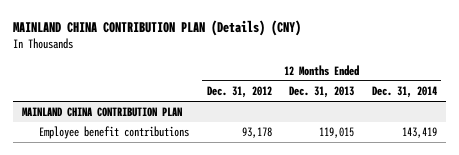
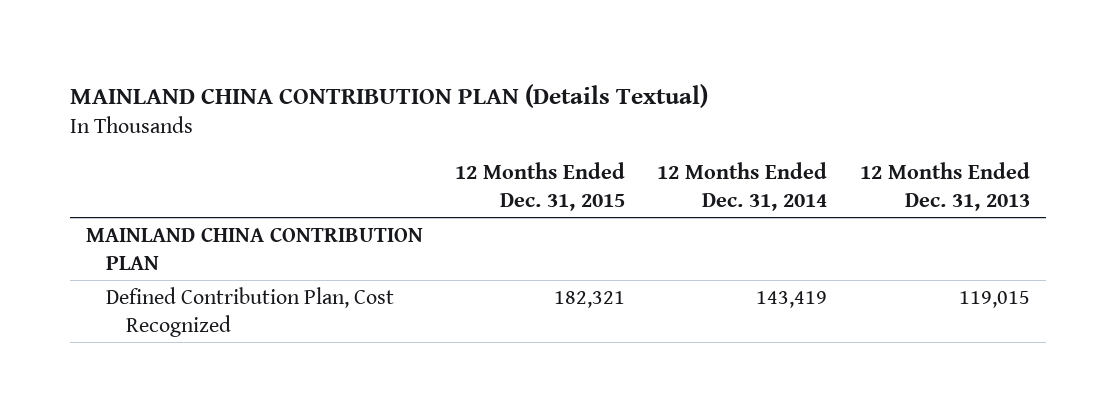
[13,20,302,37] MAINLAND CHINA CONTRIBUTION PLAN (Details) (CNY) -> [69,83,708,108] MAINLAND CHINA CONTRIBUTION PLAN (Details Textual)
[206,86,272,99] Dec. 31, 2012 -> none
none -> [455,162,626,212] 12 Months Ended Dec. 31, 2015
[39,126,190,140] Employee benefit contributions -> [105,287,394,337] Defined Contribution Plan, Cost Recognized

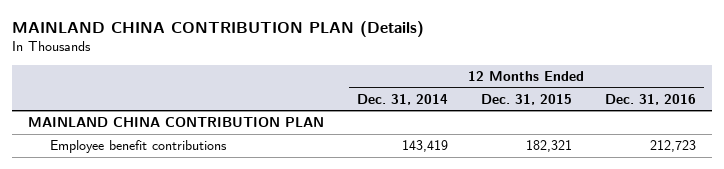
[69,83,708,108] MAINLAND CHINA CONTRIBUTION PLAN (Details Textual) -> [12,21,425,38] MAINLAND CHINA CONTRIBUTION PLAN (Details)
[859,162,1030,212] 12 Months Ended Dec. 31, 2013 -> none
none -> [604,93,696,105] Dec. 31, 2016
[105,287,394,337] Defined Contribution Plan, Cost Recognized -> [49,140,227,154] Employee benefit contributions

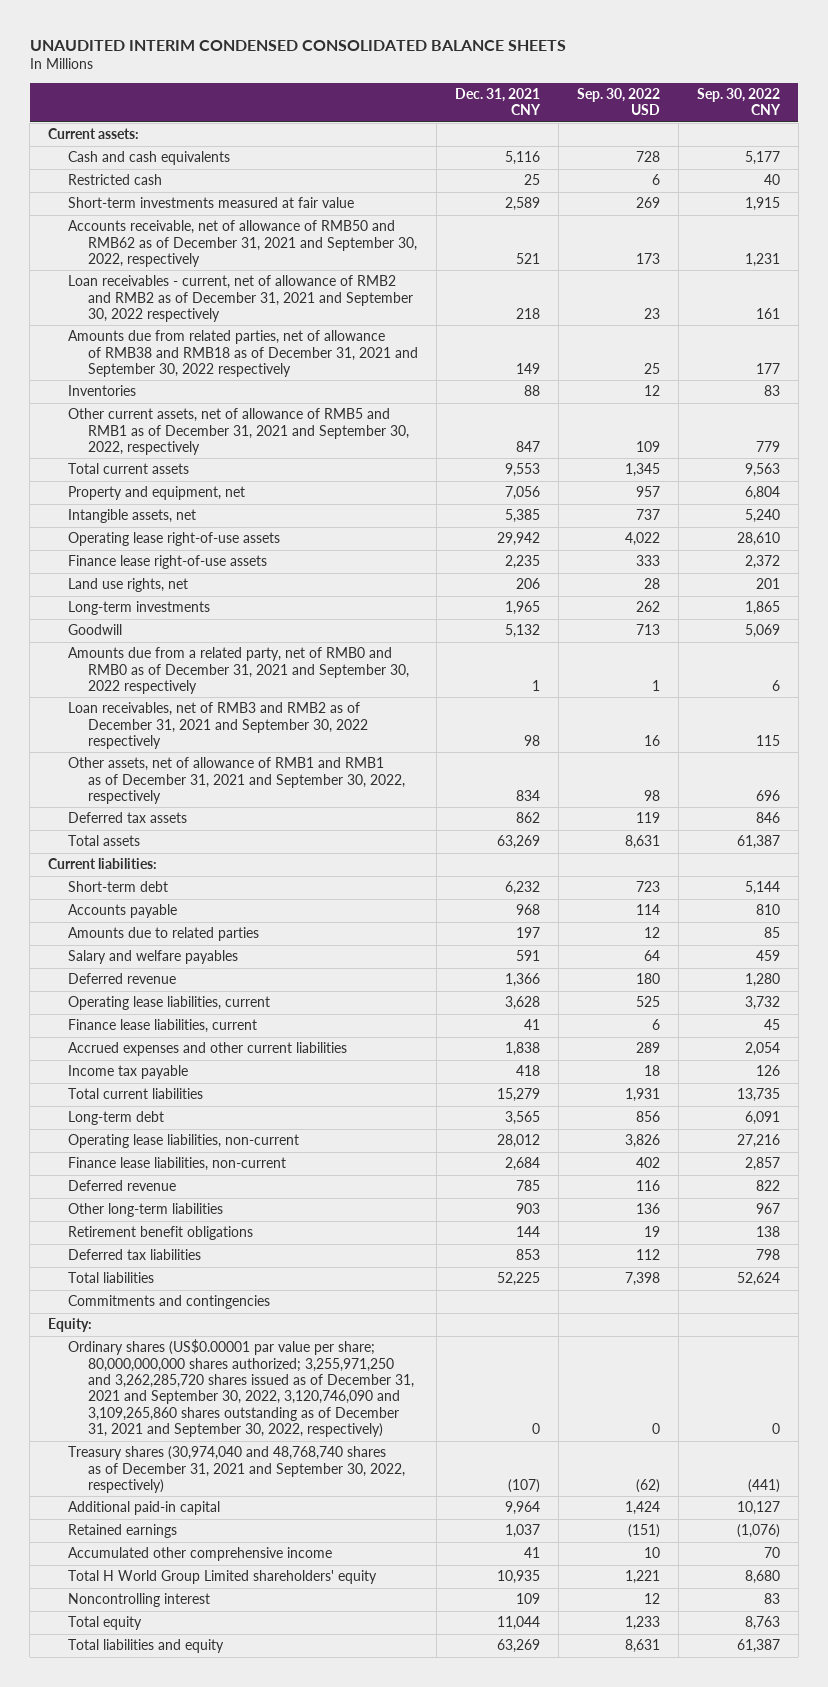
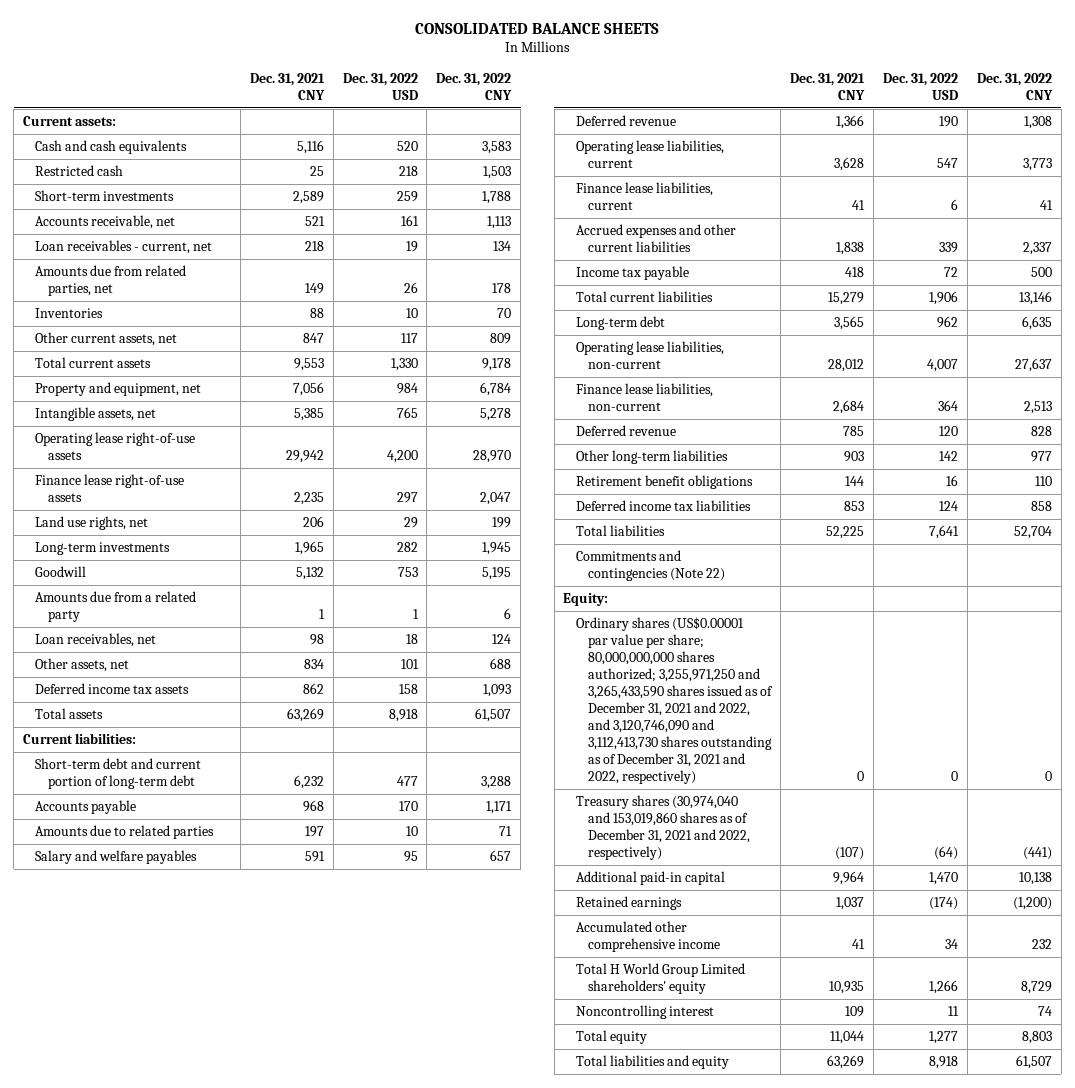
[29,39,566,51] UNAUDITED INTERIM CONDENSED CONSOLIDATED BALANCE SHEETS -> [415,23,660,35] CONSOLIDATED BALANCE SHEETS
[577,88,661,116] Sep. 30, 2022 USD -> none
[696,88,781,116] Sep. 30, 2022 CNY -> none
none -> [342,72,418,100] Dec. 31, 2022 USD
none -> [436,72,513,100] Dec. 31, 2022 CNY
[68,197,355,209] Short-term investments measured at fair value -> [35,190,175,202] Short-term investments
[68,220,418,268] Accounts receivable, net of allowance of RMB50 and RMB62 as of December 31, 2021 and September 30, 2022, respectively -> [35,215,176,230] Accounts receivable, net
[68,275,414,323] Loan receivables - current, net of allowance of RMB2 and RMB2 as of December 31, 2021 and September 30, 2022 respectively -> [35,240,213,255] Loan receivables - current, net
[68,330,419,378] Amounts due from related parties, net of allowance of RMB38 and RMB18 as of December 31, 2021 and September 30, 2022 respectively -> [35,265,187,297] Amounts due from related parties, net
[68,408,410,456] Other current assets, net of allowance of RMB5 and RMB1 as of December 31, 2021 and September 30, 2022, respectively -> [35,332,178,347] Other current assets, net
[68,647,410,695] Amounts due from a related party, net of RMB0 and RMB0 as of December 31, 2021 and September 30, 2022 respectively -> [35,591,197,623] Amounts due from a related party
[68,702,369,750] Loan receivables, net of RMB3 and RMB2 as of December 31, 2021 and September 30, 2022 respectively -> [35,633,157,648] Loan receivables, net
[68,757,406,805] Other assets, net of allowance of RMB1 and RMB1 as of December 31, 2021 and September 30, 2022, respectively -> [35,658,130,673] Other assets, net
[68,812,188,824] Deferred tax assets -> [35,683,190,695] Deferred income tax assets
[68,881,169,893] Short-term debt -> [35,758,202,790] Short-term debt and current portion of long-term debt
[68,1249,202,1261] Deferred tax liabilities -> [575,500,751,512] Deferred income tax liabilities
[68,1295,271,1310] Commitments and contingencies -> [575,550,726,582] Commitments and contingencies (Note 22)
[68,1339,415,1438] Ordinary shares (US$0.00001 par value per share; 80,000,000,000 shares authorized; 3,255,971,250 and 3,262,285,720 shares issued as of December 31, 2021 and September 30, 2022, 3,120,746,090 and 3,109,265,860 shares outstanding as of December 31, 2021 and September 30, 2022, respectively) -> [575,617,774,785] Ordinary shares (US$0.00001 par value per share; 80,000,000,000 shares authorized; 3,255,971,250 and 3,265,433,590 shares issued as of December 31, 2021 and 2022, and 3,120,746,090 and 3,112,413,730 shares outstanding as of December 31, 2021 and 2022, respectively)
[68,1446,406,1494] Treasury shares (30,974,040 and 48,768,740 shares as of December 31, 2021 and September 30, 2022, respectively) -> [575,795,751,861] Treasury shares (30,974,040 and 153,019,860 shares as of December 31, 2021 and 2022, respectively)

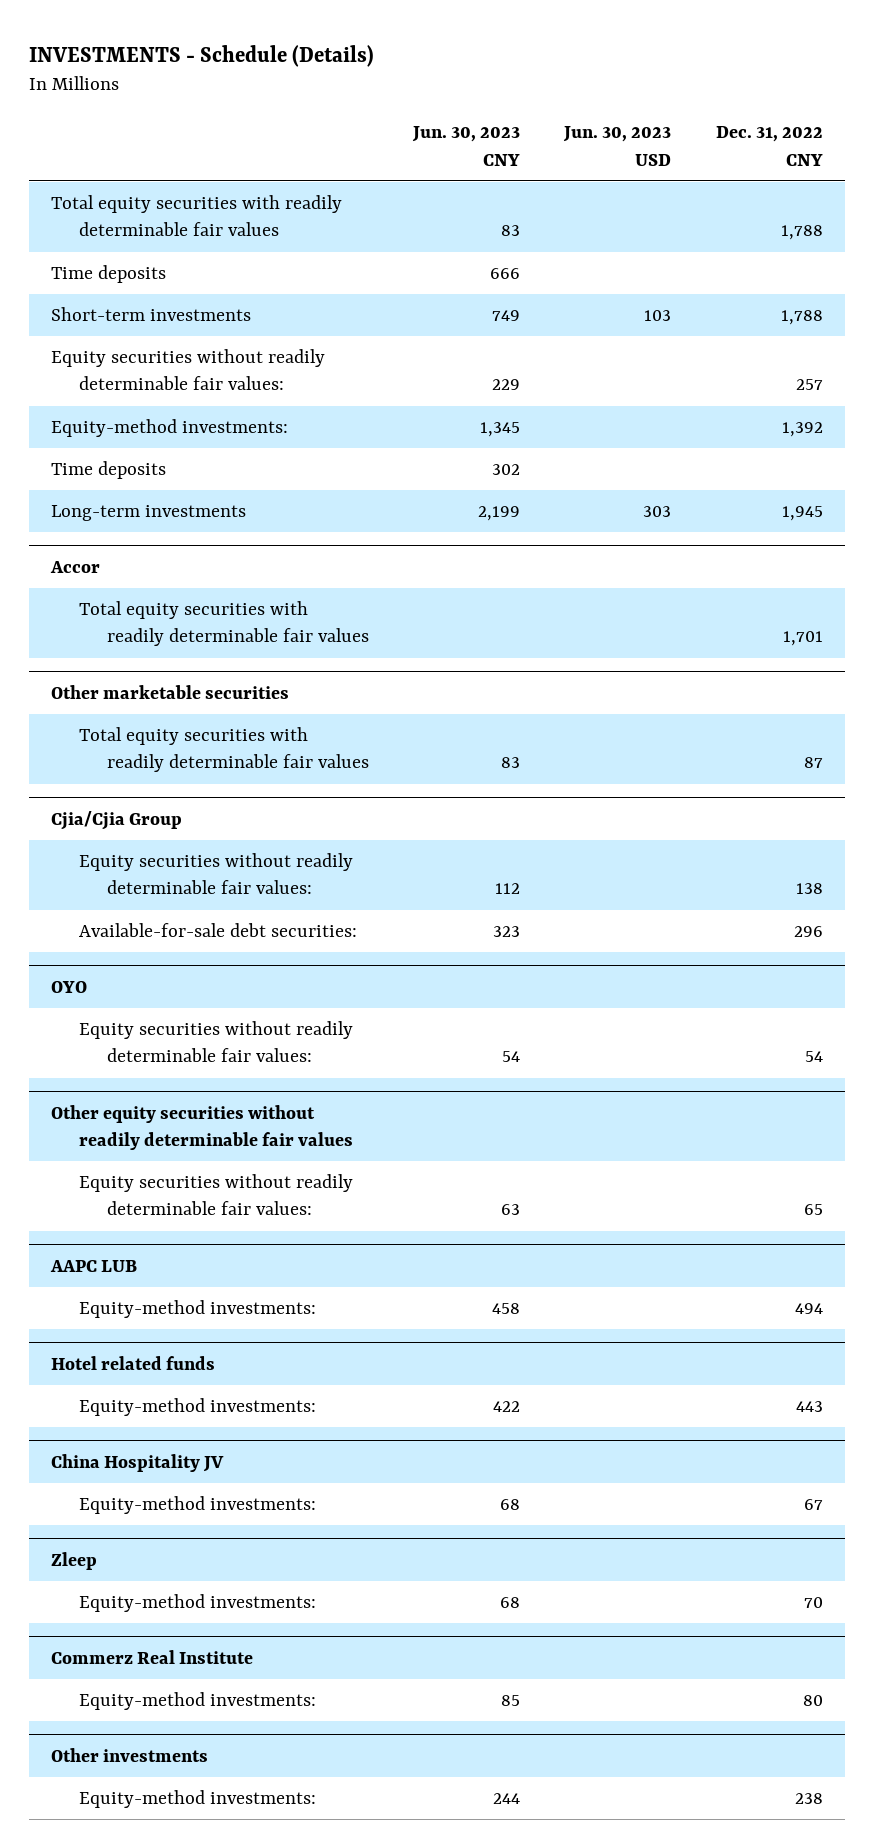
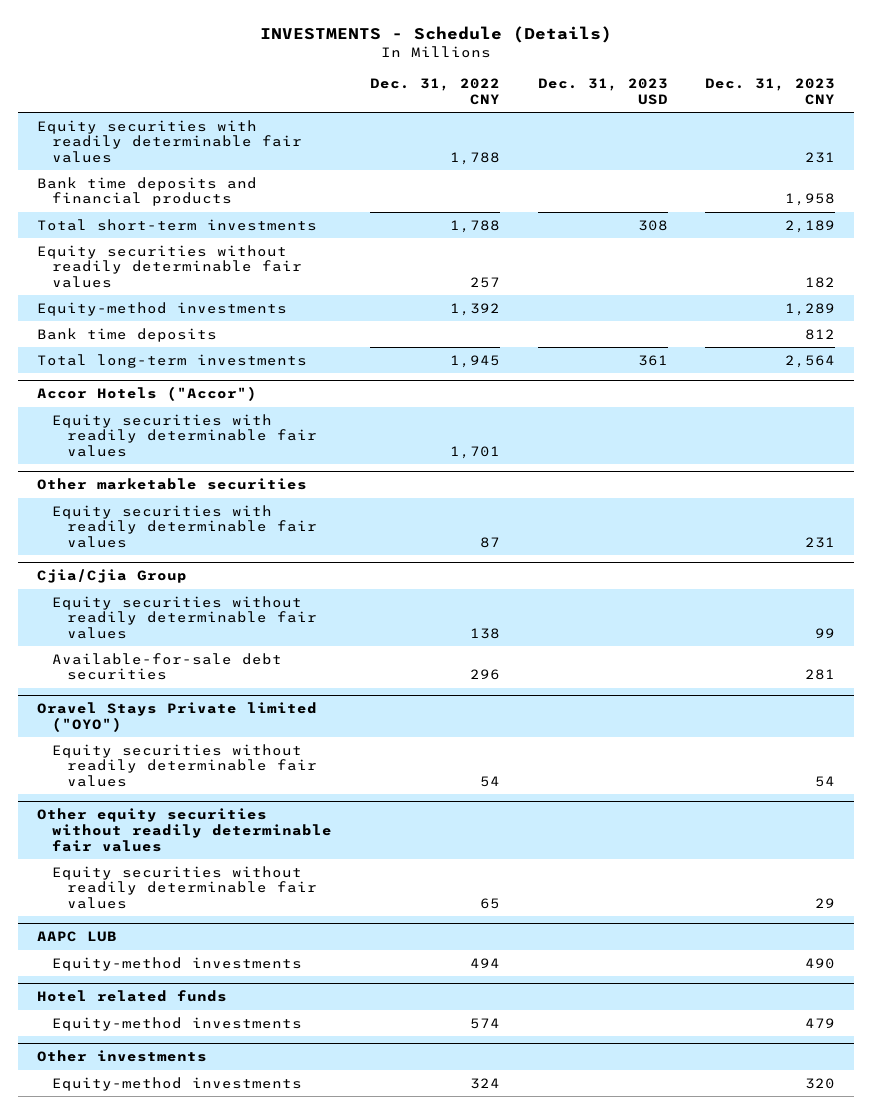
[412,126,521,166] Jun. 30, 2023 CNY -> none
[563,126,672,166] Jun. 30, 2023 USD -> none
none -> [537,78,668,106] Dec. 31, 2023 USD
none -> [705,78,836,106] Dec. 31, 2023 CNY
[51,195,343,237] Total equity securities with readily determinable fair values -> [37,119,303,164] Equity securities with readily determinable fair values
[51,265,167,284] Time deposits -> [37,176,258,207] Bank time deposits and financial products
[51,307,252,322] Short-term investments -> [37,218,318,231] Total short-term investments
[51,349,326,391] Equity securities without readily determinable fair values: -> [37,244,303,289] Equity securities without readily determinable fair values
[51,419,289,438] Equity-method investments: -> [37,301,288,316] Equity-method investments
[51,461,167,480] Time deposits -> [37,327,218,342] Bank time deposits
[51,505,247,522] Long-term investments -> [37,353,308,368] Total long-term investments
[50,560,101,573] Accor -> [37,386,258,402] Accor Hotels ("Accor")
[79,601,369,647] Total equity securities with readily determinable fair values -> [52,413,318,458] Equity securities with readily determinable fair values
[79,727,369,773] Total equity securities with readily determinable fair values -> [52,504,318,549] Equity securities with readily determinable fair values
[79,853,354,895] Equity securities without readily determinable fair values: -> [52,595,318,640] Equity securities without readily determinable fair values
[79,923,358,938] Available-for-sale debt securities: -> [52,652,283,681] Available-for-sale debt securities
[51,980,88,993] OYO -> [37,702,318,733] Oravel Stays Private limited ("OYO")
[79,1021,354,1063] Equity securities without readily determinable fair values: -> [52,743,318,788] Equity securities without readily determinable fair values
[79,1174,354,1216] Equity securities without readily determinable fair values: -> [52,865,318,910] Equity securities without readily determinable fair values
[79,1300,317,1319] Equity-method investments: -> [52,956,303,971] Equity-method investments
[51,1453,225,1472] China Hospitality JV -> none
[79,1496,317,1515] Equity-method investments: -> none
[51,1551,98,1570] Zleep -> none
[79,1594,317,1613] Equity-method investments: -> none
[51,1649,254,1664] Commerz Real Institute -> none
[79,1692,317,1711] Equity-method investments: -> none
[79,1398,317,1417] Equity-method investments: -> [52,1016,303,1031] Equity-method investments
[795,1401,823,1413] 443 -> [469,1017,500,1029] 574
[79,1790,317,1809] Equity-method investments: -> [52,1076,303,1091] Equity-method investments
[794,1793,823,1805] 238 -> [469,1077,500,1089] 324

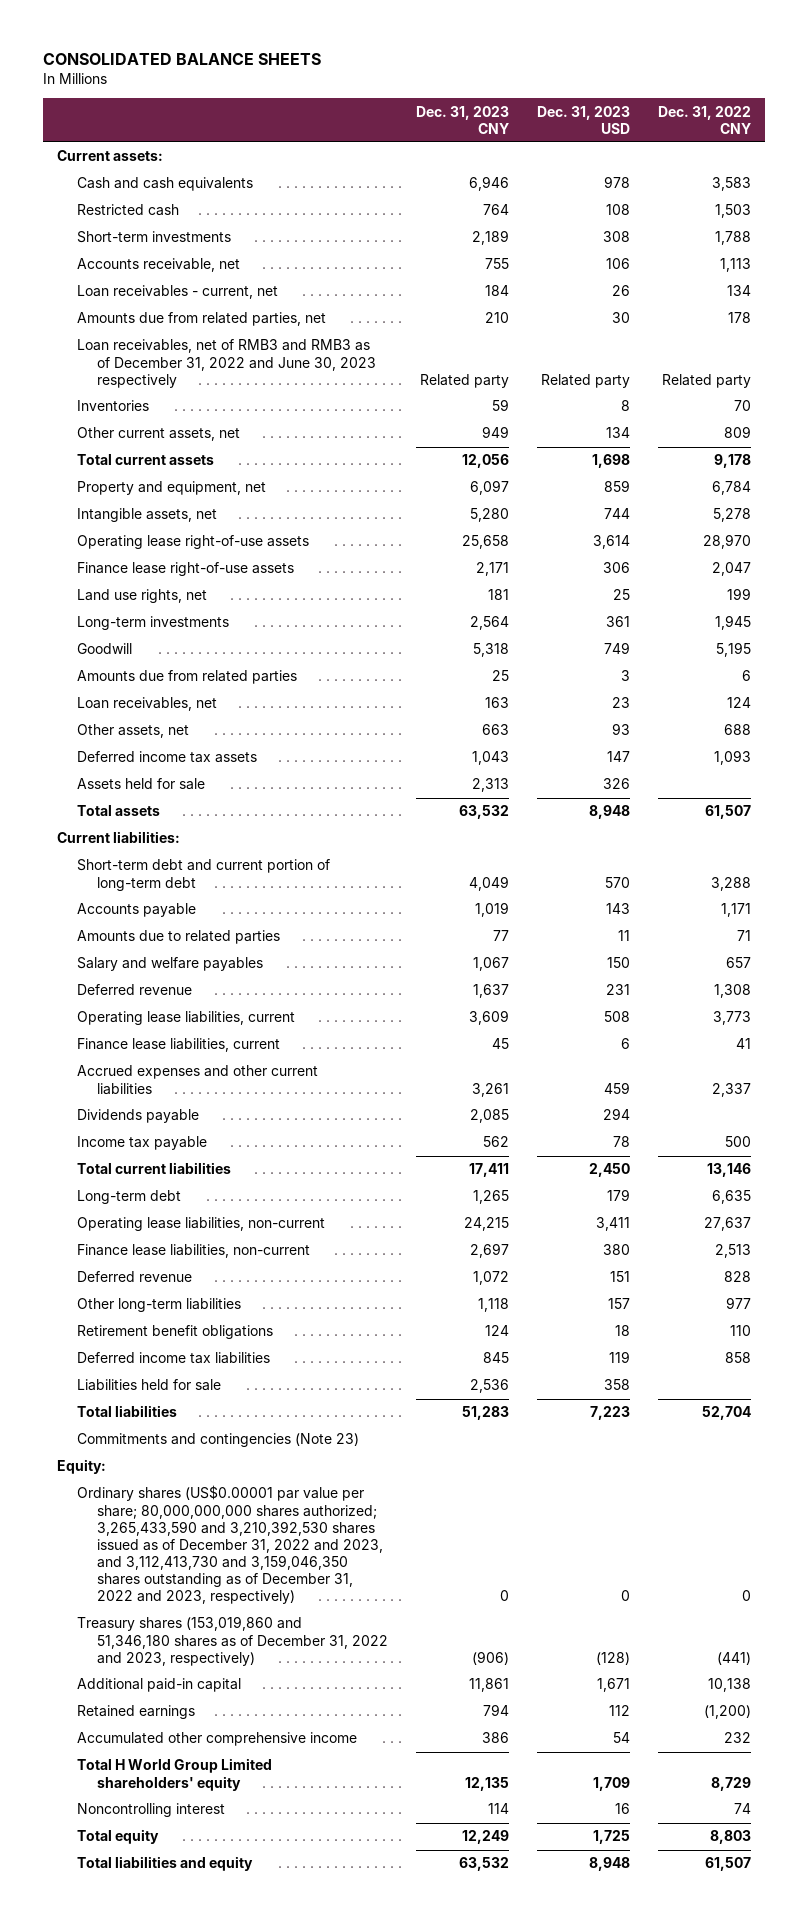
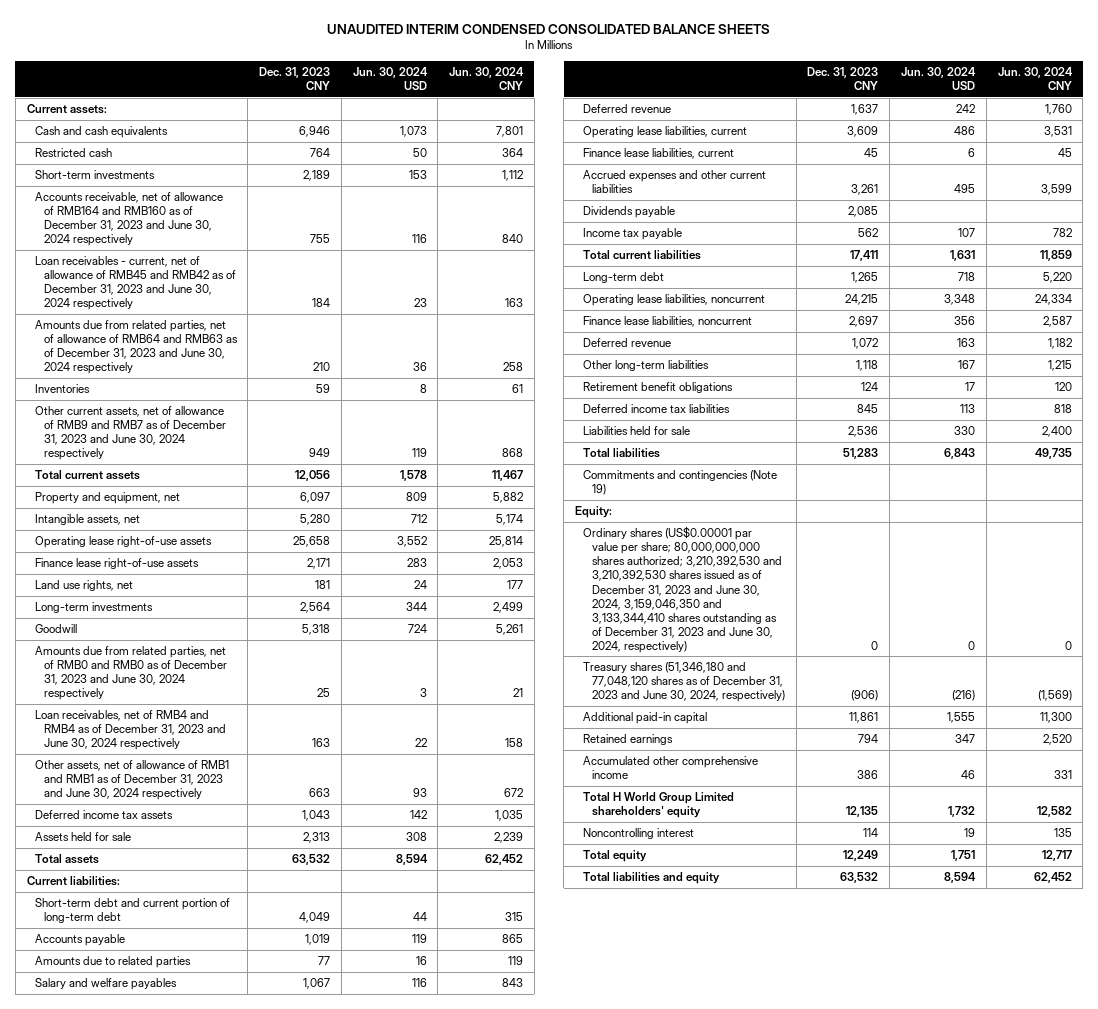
[43,53,322,66] CONSOLIDATED BALANCE SHEETS -> [327,23,771,34] UNAUDITED INTERIM CONDENSED CONSOLIDATED BALANCE SHEETS
[536,105,630,134] Dec. 31, 2023 USD -> none
[657,105,751,134] Dec. 31, 2022 CNY -> none
none -> [352,67,428,91] Jun. 30, 2024 USD
none -> [449,67,525,91] Jun. 30, 2024 CNY
[77,339,376,388] Loan receivables, net of RMB3 and RMB3 as of December 31, 2022 and June 30, 2023 respectively -> none
[77,258,241,273] Accounts receivable, net -> [35,192,224,247] Accounts receivable, net of allowance of RMB164 and RMB160 as of December 31, 2023 and June 30, 2024 respectively
[77,285,279,300] Loan receivables - current, net -> [35,256,236,311] Loan receivables - current, net of allowance of RMB45 and RMB42 as of December 31, 2023 and June 30, 2024 respectively
[77,312,327,327] Amounts due from related parties, net -> [35,320,238,375] Amounts due from related parties, net of allowance of RMB64 and RMB63 as of December 31, 2023 and June 30, 2024 respectively
[77,427,241,442] Other current assets, net -> [35,406,226,461] Other current assets, net of allowance of RMB9 and RMB7 as of December 31, 2023 and June 30, 2024 respectively
[77,670,298,685] Amounts due from related parties -> [35,646,227,701] Amounts due from related parties, net of RMB0 and RMB0 as of December 31, 2023 and June 30, 2024 respectively
[77,697,218,712] Loan receivables, net -> [35,710,226,751] Loan receivables, net of RMB4 and RMB4 as of December 31, 2023 and June 30, 2024 respectively
[77,724,190,739] Other assets, net -> [35,760,230,801] Other assets, net of allowance of RMB1 and RMB1 as of December 31, 2023 and June 30, 2024 respectively
[77,1217,326,1232] Operating lease liabilities, non-current -> [583,294,766,307] Operating lease liabilities, noncurrent
[77,1244,311,1259] Finance lease liabilities, non-current -> [583,316,753,328] Finance lease liabilities, noncurrent
[77,1433,360,1448] Commitments and contingencies (Note 23) -> [583,470,778,496] Commitments and contingencies (Note 19)
[77,1485,383,1605] Ordinary shares (US$0.00001 par value per share; 80,000,000,000 shares authorized; 3,265,433,590 and 3,210,392,530 shares issued as of December 31, 2022 and 2023, and 3,112,413,730 and 3,159,046,350 shares outstanding as of December 31, 2022 and 2023, respectively) -> [583,526,782,653] Ordinary shares (US$0.00001 par value per share; 80,000,000,000 shares authorized; 3,210,392,530 and 3,210,392,530 shares issued as of December 31, 2023 and June 30, 2024, 3,159,046,350 and 3,133,344,410 shares outstanding as of December 31, 2023 and June 30, 2024, respectively)
[77,1616,388,1666] Treasury shares (153,019,860 and 51,346,180 shares as of December 31, 2022 and 2023, respectively) -> [583,662,785,703] Treasury shares (51,346,180 and 77,048,120 shares as of December 31, 2023 and June 30, 2024, respectively)

